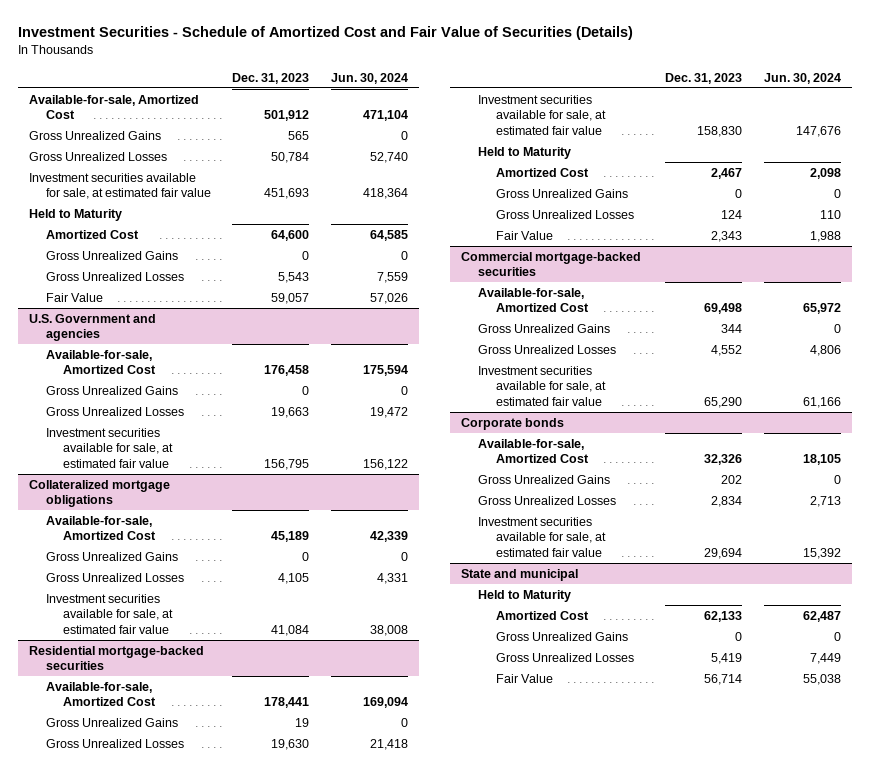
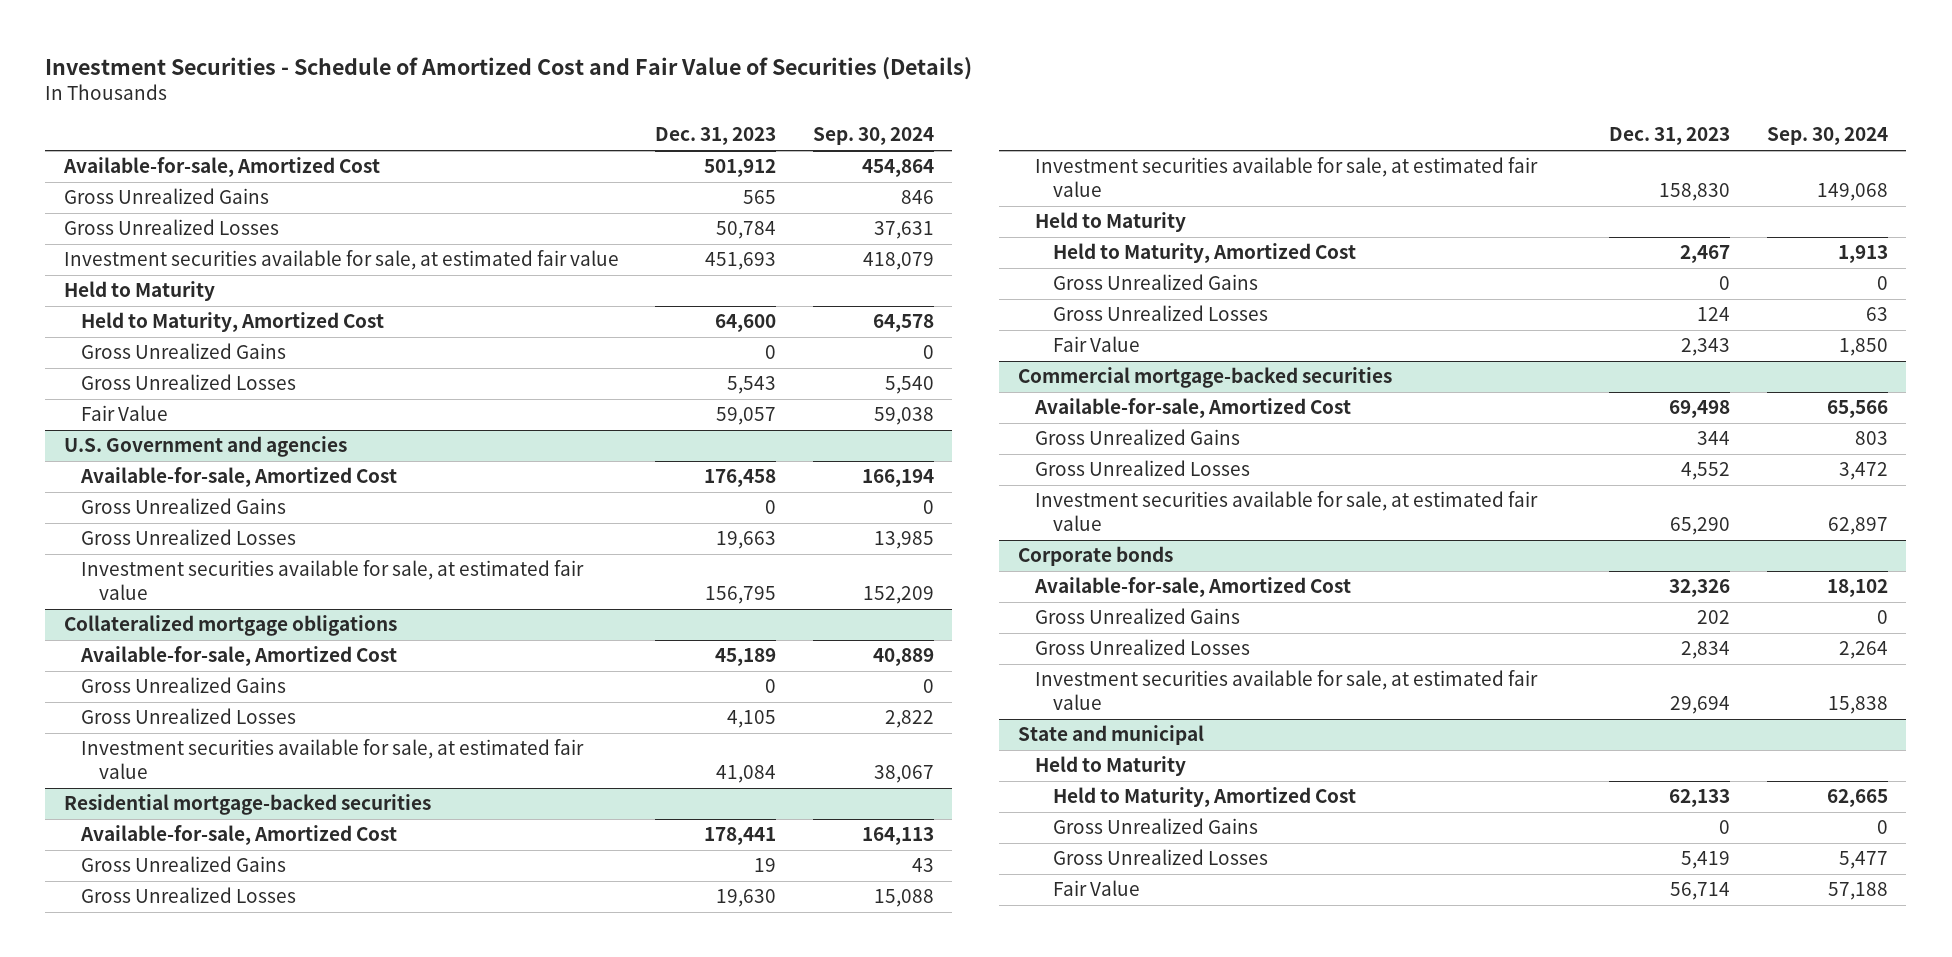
[330,72,408,84] Jun. 30, 2024 -> none
none -> [812,127,934,146] Sep. 30, 2024
[45,229,139,239] Amortized Cost -> [81,312,385,333] Held to Maturity, Amortized Cost
[495,167,589,177] Amortized Cost -> [1052,243,1356,264] Held to Maturity, Amortized Cost
[495,610,589,620] Amortized Cost -> [1052,787,1356,808] Held to Maturity, Amortized Cost

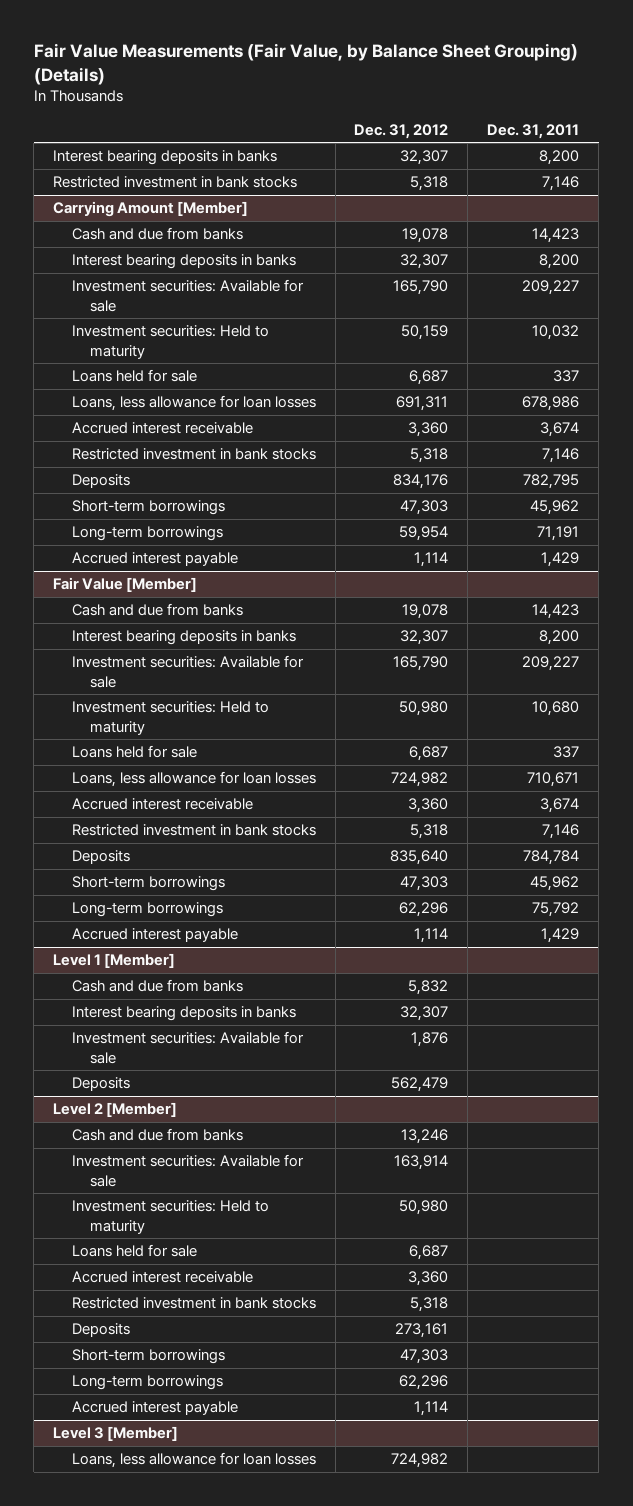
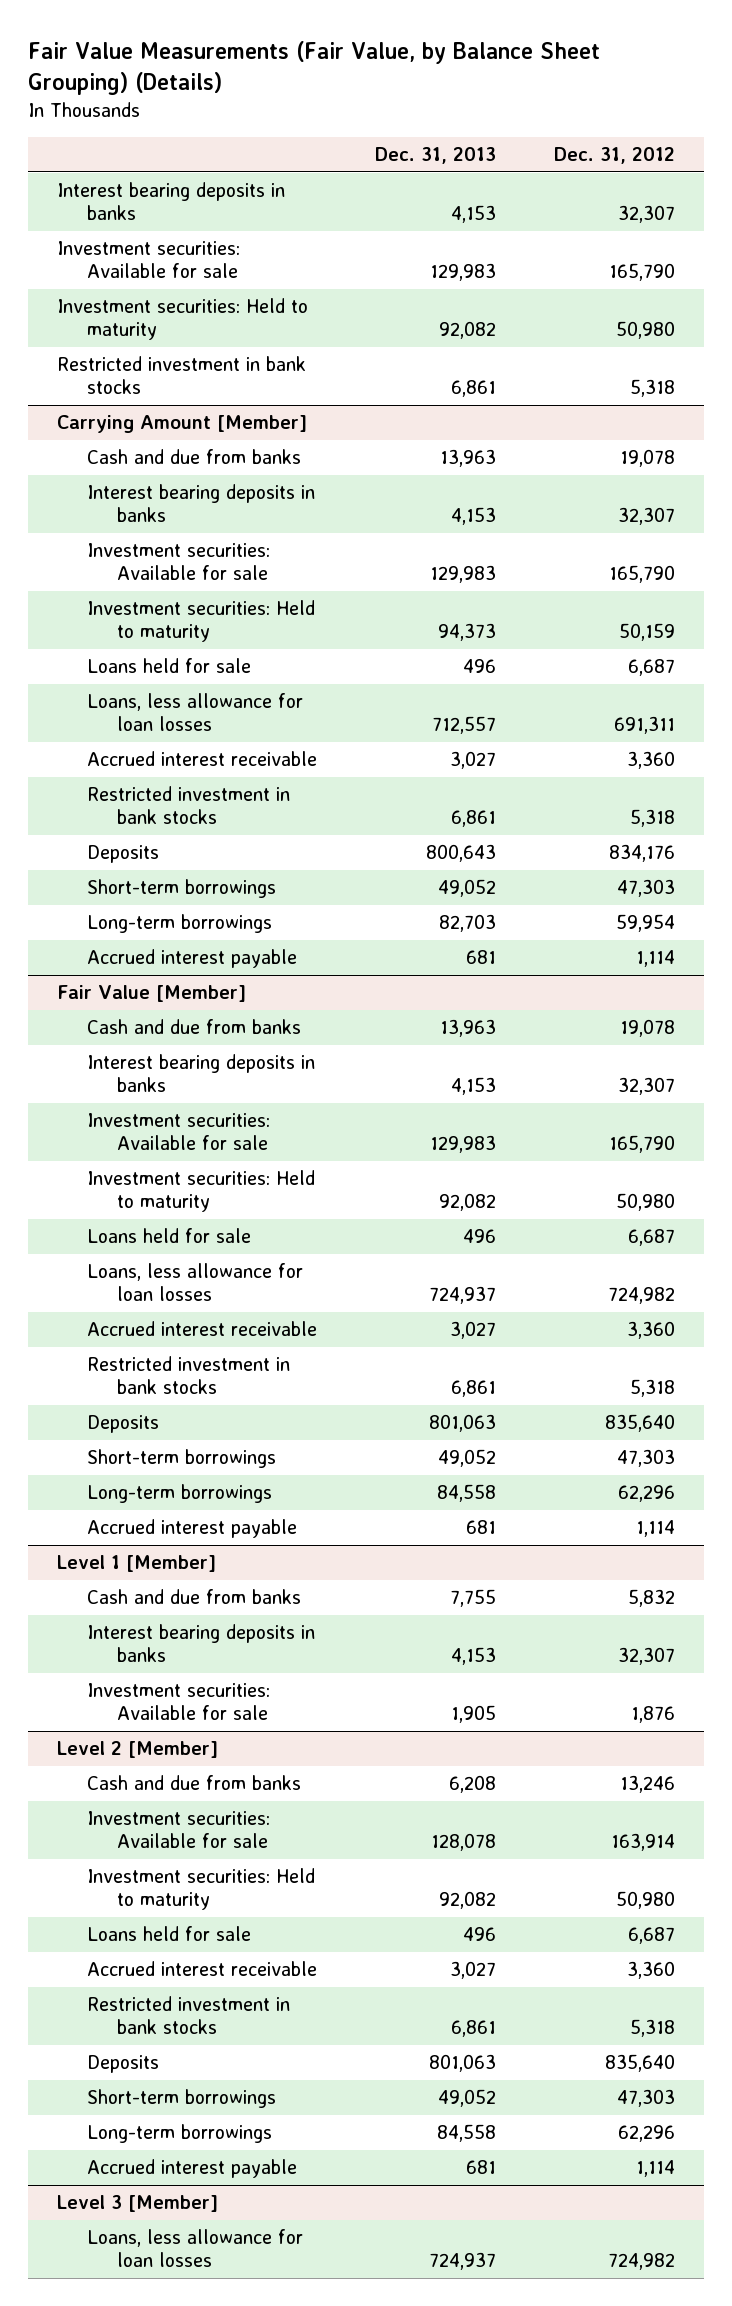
[487,123,580,139] Dec. 31, 2011 -> none
none -> [374,146,496,164] Dec. 31, 2013
none -> [57,241,241,279] Investment securities: Available for sale
none -> [57,298,309,341] Investment securities: Held to maturity
[71,1077,130,1092] Deposits -> none
[395,1323,449,1339] 273,161 -> [604,2054,675,2073] 835,640

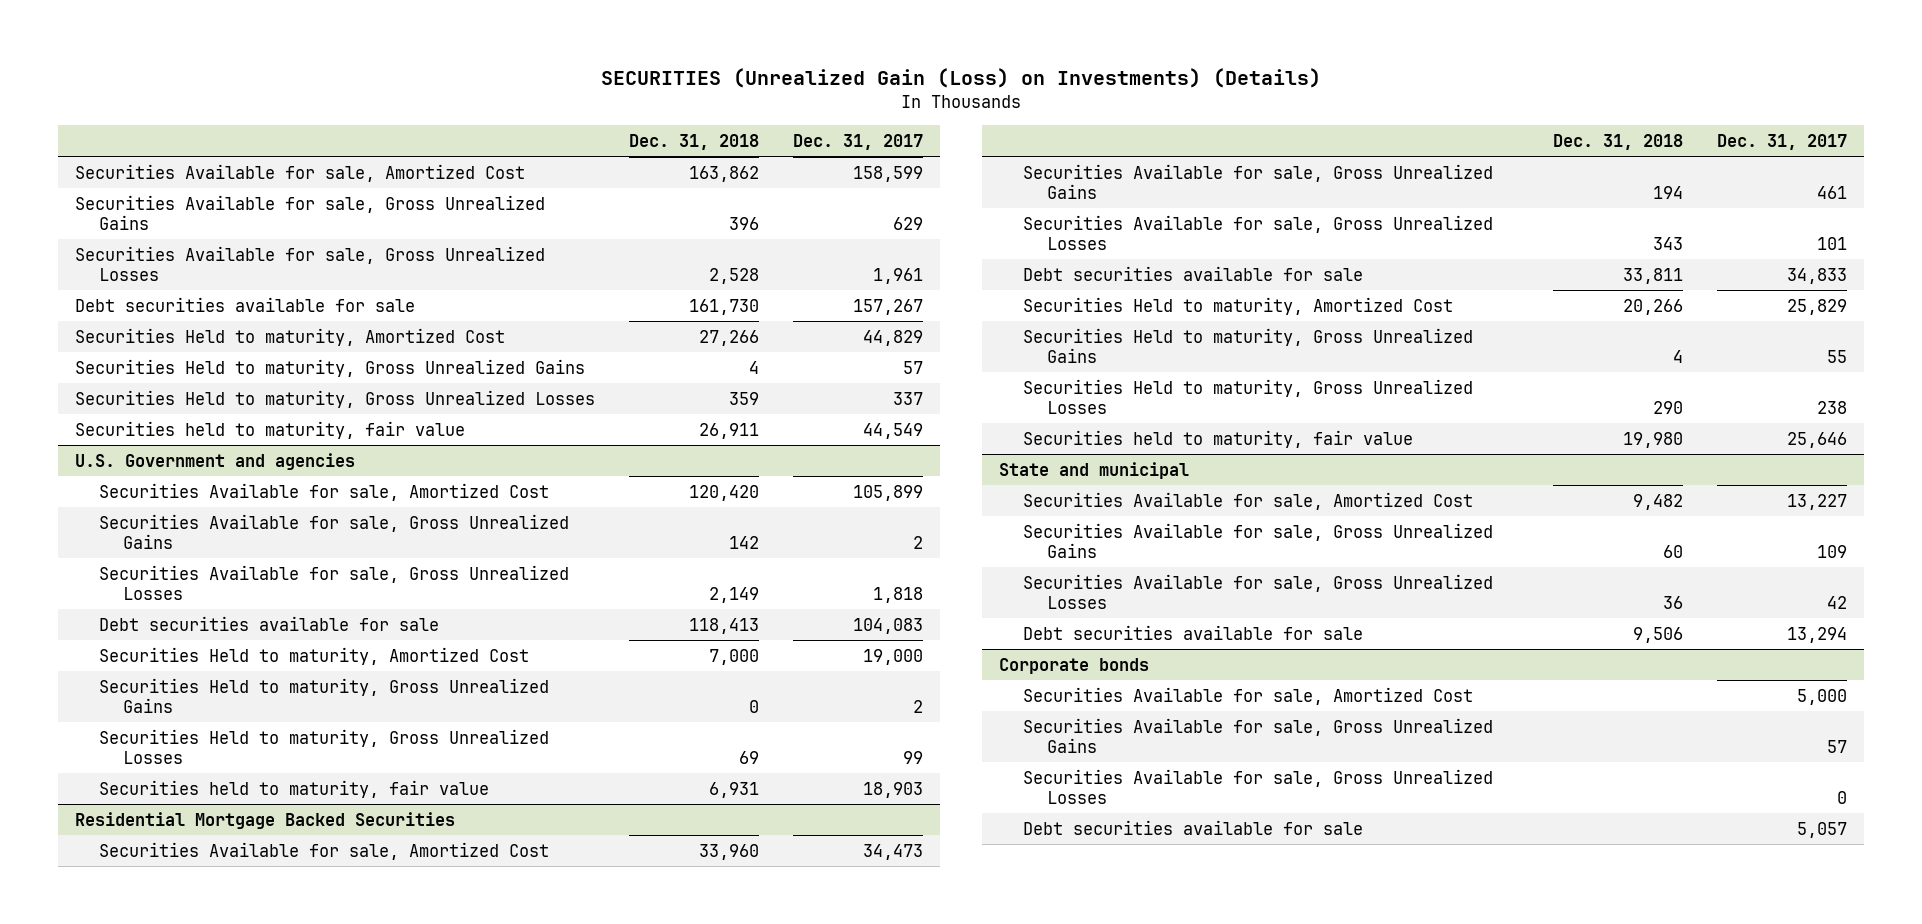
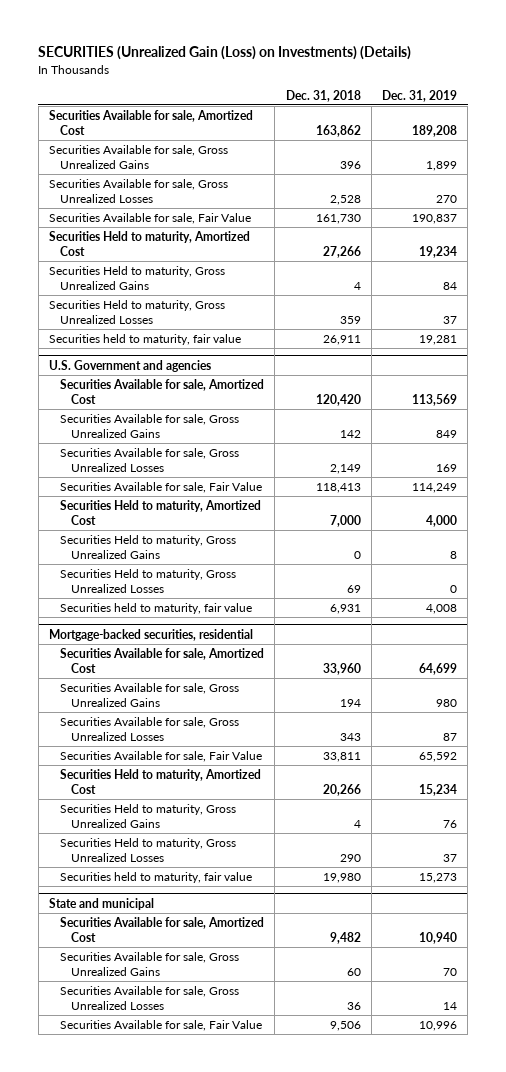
[792,133,923,150] Dec. 31, 2017 -> none
none -> [382,89,458,102] Dec. 31, 2019
[75,296,416,312] Debt securities available for sale -> [49,212,252,224] Securities Available for sale, Fair Value
[99,615,440,631] Debt securities available for sale -> [59,481,262,493] Securities Available for sale, Fair Value
[75,811,456,829] Residential Mortgage Backed Securities -> [49,628,254,641] Mortgage-backed securities, residential
[1023,265,1364,281] Debt securities available for sale -> [59,750,262,762] Securities Available for sale, Fair Value
[999,657,1150,674] Corporate bonds -> none
[1023,686,1474,705] Securities Available for sale, Amortized Cost -> none
[1023,717,1494,753] Securities Available for sale, Gross Unrealized Gains -> none
[1023,768,1494,804] Securities Available for sale, Gross Unrealized Losses -> none
[1023,819,1364,835] Debt securities available for sale -> none
[1023,624,1364,640] Debt securities available for sale -> [59,1019,262,1031] Securities Available for sale, Fair Value

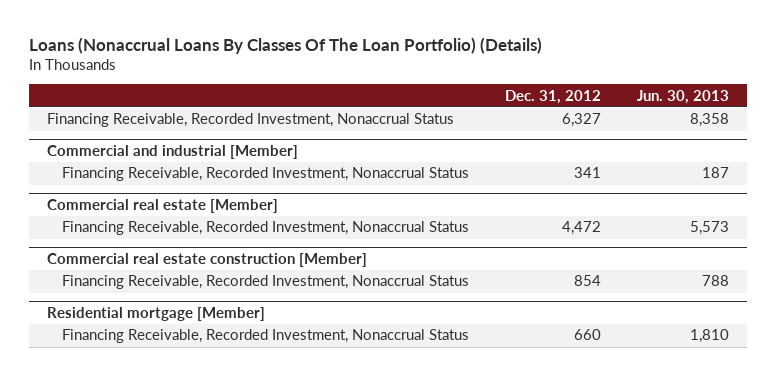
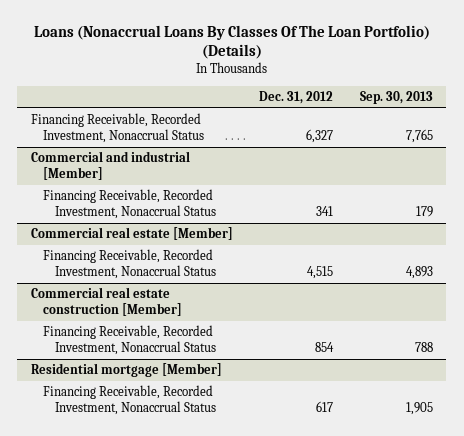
[636,89,729,104] Jun. 30, 2013 -> none
none -> [360,90,434,104] Sep. 30, 2013
[561,221,601,236] 4,472 -> [307,265,334,279] 4,515
[573,329,601,341] 660 -> [316,400,334,412] 617

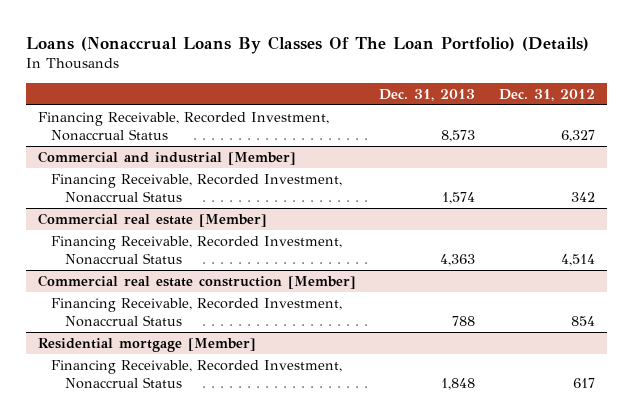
[360,90,434,104] Sep. 30, 2013 -> none
none -> [379,88,476,101] Dec. 31, 2013
[316,205,334,216] 341 -> [570,191,595,202] 342
[307,265,334,279] 4,515 -> [560,253,595,266] 4,514

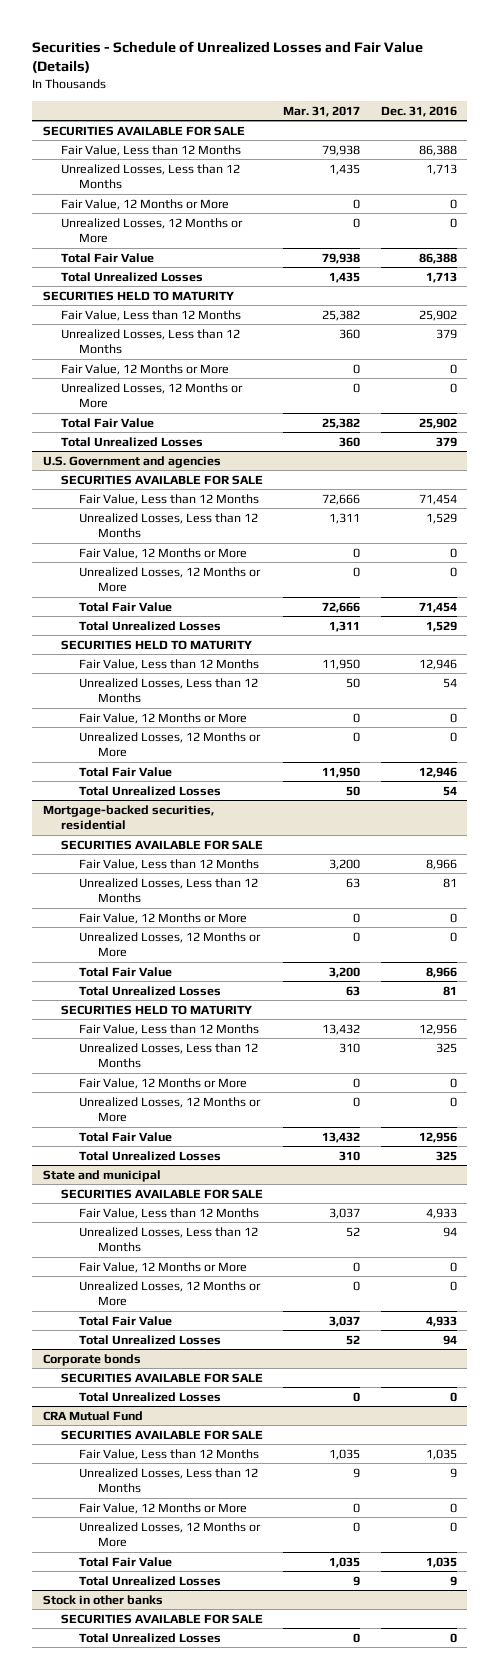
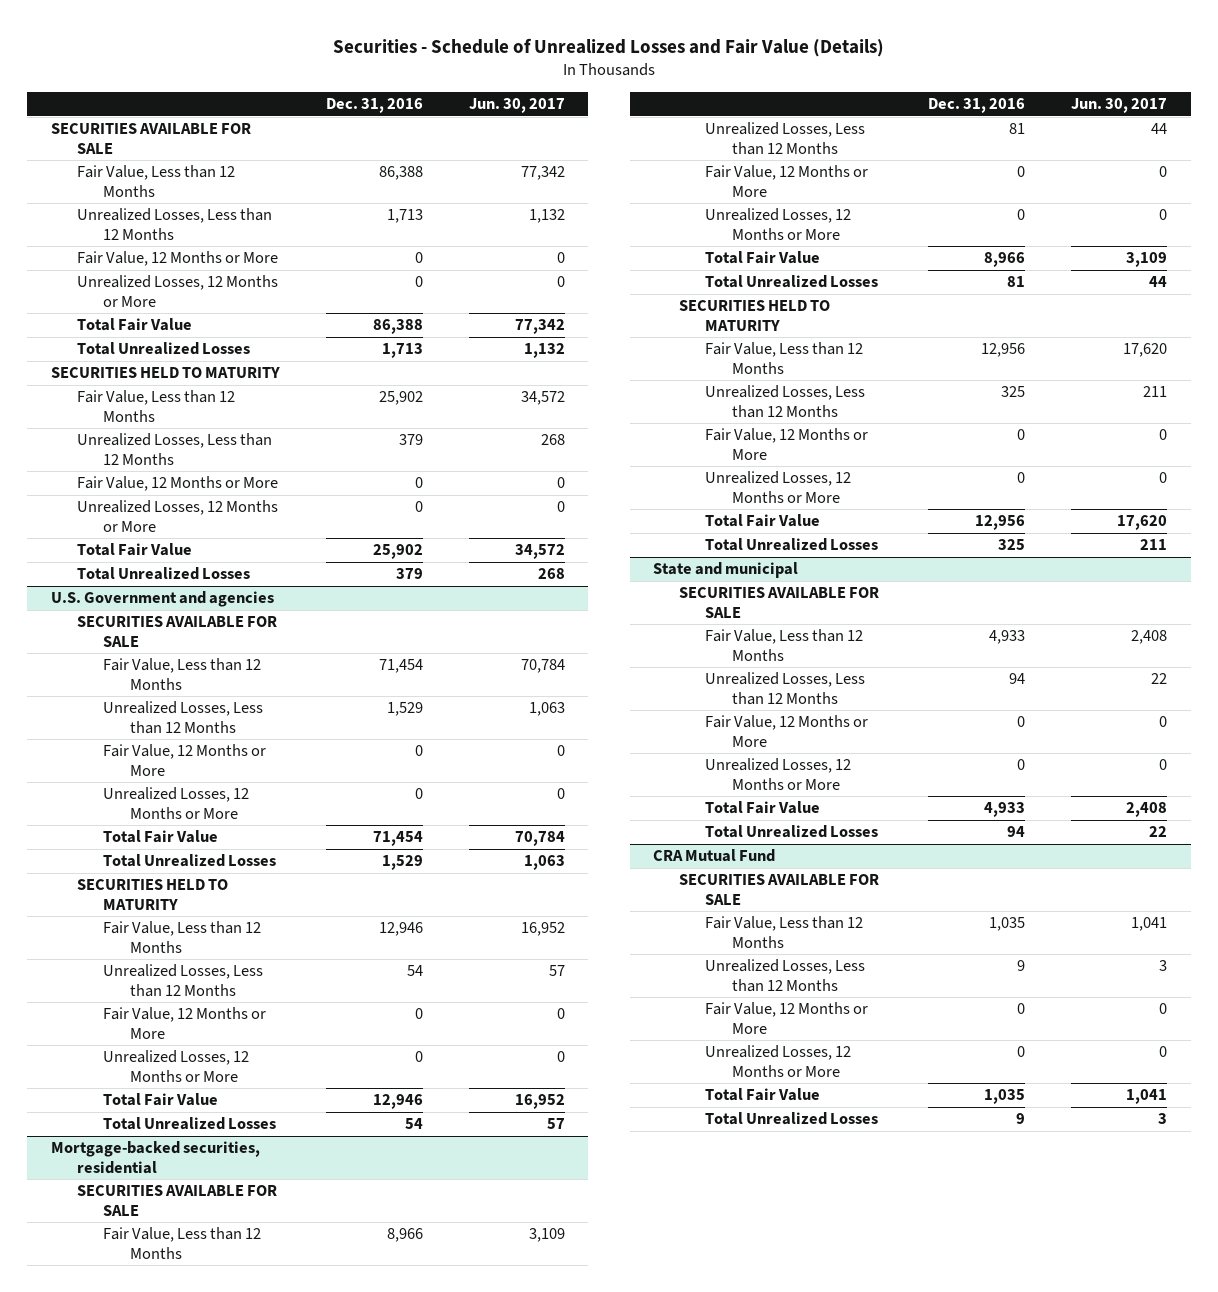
[283,105,361,117] Mar. 31, 2017 -> none
none -> [469,98,566,114] Jun. 30, 2017
[42,1353,141,1366] Corporate bonds -> none
[60,1372,263,1383] SECURITIES AVAILABLE FOR SALE -> none
[79,1391,222,1402] Total Unrealized Losses -> none
[42,1594,163,1605] Stock in other banks -> none
[60,1613,263,1624] SECURITIES AVAILABLE FOR SALE -> none
[79,1632,222,1643] Total Unrealized Losses -> none

